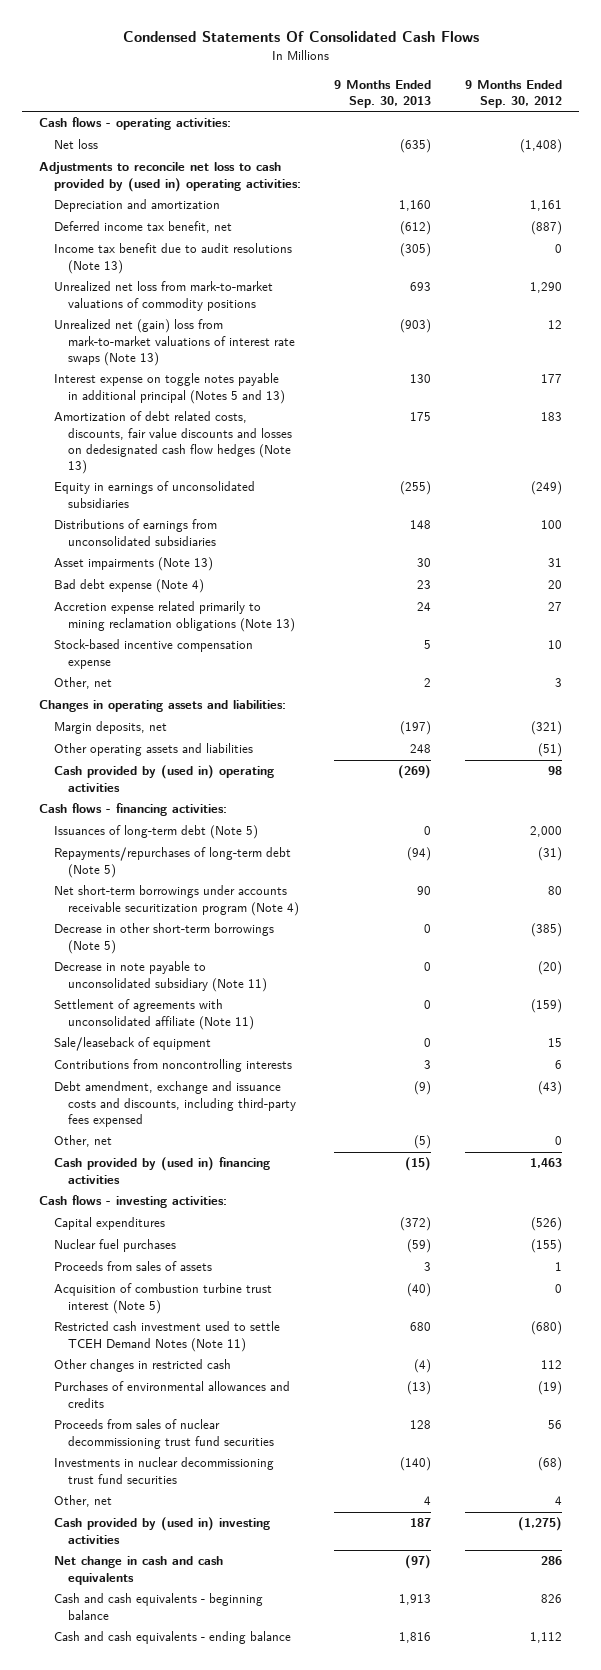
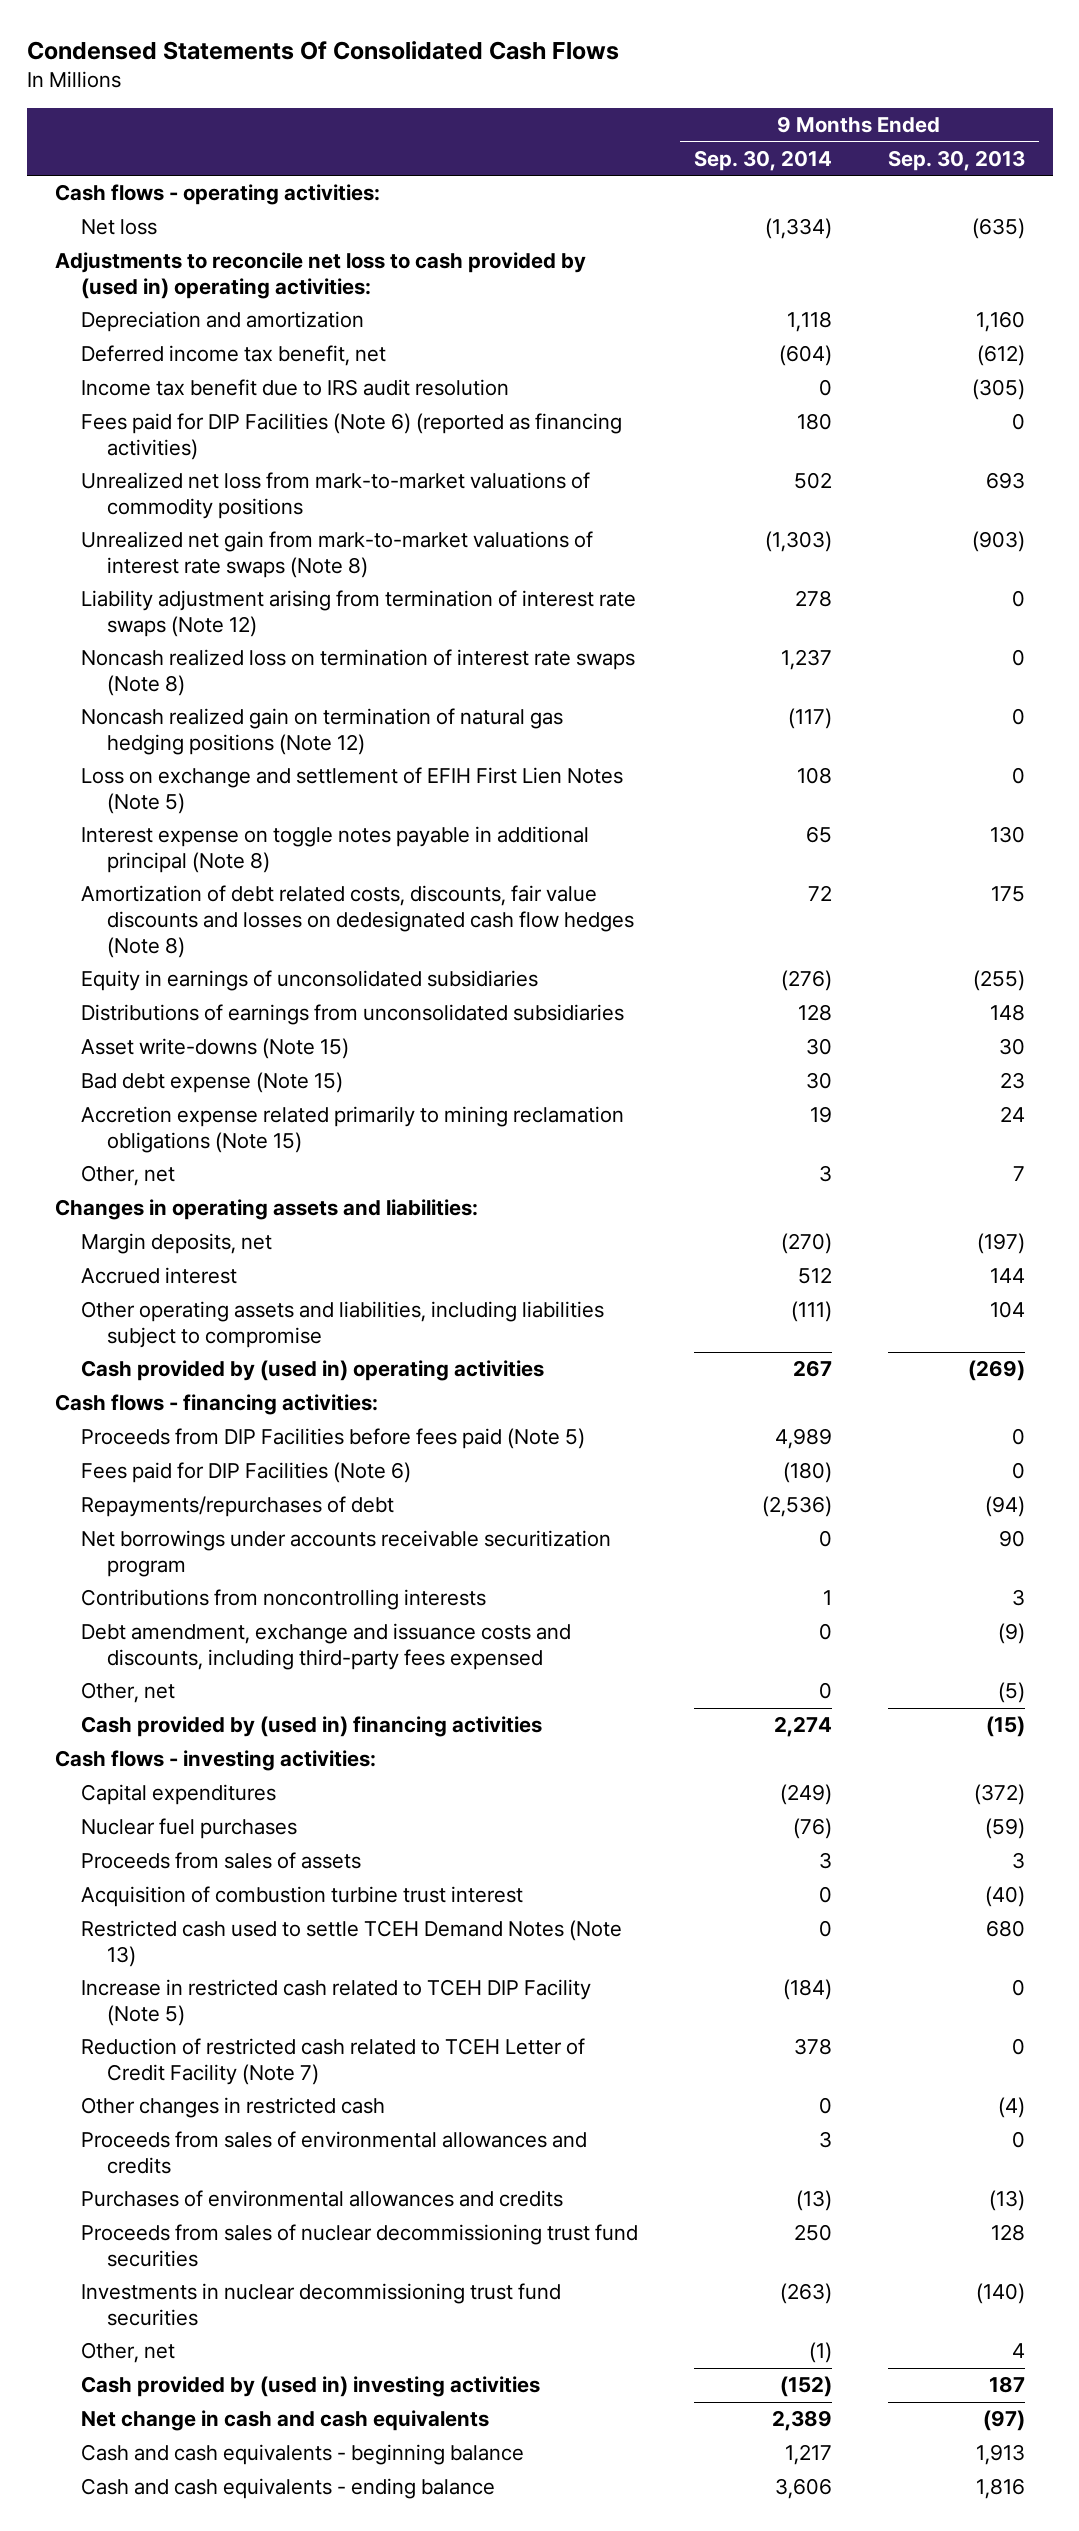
[465,79,563,108] 9 Months Ended Sep. 30, 2012 -> none
none -> [693,149,832,171] Sep. 30, 2014
[53,243,292,274] Income tax benefit due to audit resolutions (Note 13) -> [80,379,509,397] Income tax benefit due to IRS audit resolution
none -> [80,413,622,460] Fees paid for DIP Facilities (Note 6) (reported as financing activities)
[53,319,296,366] Unrealized net (gain) loss from mark-to-market valuations of interest rate swaps (Note 13) -> [80,531,593,578] Unrealized net gain from mark-to-market valuations of interest rate swaps (Note 8)
none -> [80,590,636,637] Liability adjustment arising from termination of interest rate swaps (Note 12)
none -> [80,649,635,696] Noncash realized loss on termination of interest rate swaps (Note 8)
none -> [80,708,563,755] Noncash realized gain on termination of natural gas hedging positions (Note 12)
none -> [80,767,623,814] Loss on exchange and settlement of EFIH First Lien Notes (Note 5)
[53,373,286,404] Interest expense on toggle notes payable in additional principal (Notes 5 and 13) -> [80,826,589,873] Interest expense on toggle notes payable in additional principal (Note 8)
[53,411,293,475] Amortization of debt related costs, discounts, fair value discounts and losses on dedesignated cash flow hedges (Note 13) -> [80,885,635,958] Amortization of debt related costs, discounts, fair value discounts and losses on dedesignated cash flow hedges (Note 8)
[53,639,253,669] Stock-based incentive compensation expense -> none
[53,557,213,572] Asset impairments (Note 13) -> [80,1038,349,1060] Asset write-downs (Note 15)
[53,579,204,594] Bad debt expense (Note 4) -> [80,1072,343,1094] Bad debt expense (Note 15)
[53,601,296,632] Accretion expense related primarily to mining reclamation obligations (Note 13) -> [80,1106,624,1153] Accretion expense related primarily to mining reclamation obligations (Note 15)
[424,678,432,688] 2 -> [1012,1166,1025,1182] 7
none -> [80,1267,237,1285] Accrued interest
[53,743,253,757] Other operating assets and liabilities -> [80,1301,604,1348] Other operating assets and liabilities, including liabilities subject to compromise
[410,744,432,754] 248 -> [989,1301,1025,1319] 104
[53,825,258,840] Issuances of long-term debt (Note 5) -> none
[53,923,274,954] Decrease in other short-term borrowings (Note 5) -> none
[53,961,268,992] Decrease in note payable to unconsolidated subsidiary (Note 11) -> none
[53,999,255,1030] Settlement of agreements with unconsolidated affiliate (Note 11) -> none
[53,1037,211,1052] Sale/leaseback of equipment -> none
none -> [80,1428,585,1450] Proceeds from DIP Facilities before fees paid (Note 5)
none -> [80,1462,411,1484] Fees paid for DIP Facilities (Note 6)
[53,847,291,878] Repayments/repurchases of long-term debt (Note 5) -> [80,1496,394,1518] Repayments/repurchases of debt
[53,885,300,916] Net short-term borrowings under accounts receivable securitization program (Note 4) -> [80,1530,611,1577] Net borrowings under accounts receivable securitization program
[53,1283,272,1314] Acquisition of combustion turbine trust interest (Note 5) -> [80,1886,523,1908] Acquisition of combustion turbine trust interest
[53,1321,280,1352] Restricted cash investment used to settle TCEH Demand Notes (Note 11) -> [80,1920,622,1967] Restricted cash used to settle TCEH Demand Notes (Note 13)
none -> [80,1979,591,2026] Increase in restricted cash related to TCEH DIP Facility (Note 5)
none -> [80,2038,585,2085] Reduction of restricted cash related to TCEH Letter of Credit Facility (Note 7)
none -> [80,2131,587,2174] Proceeds from sales of environmental allowances and credits

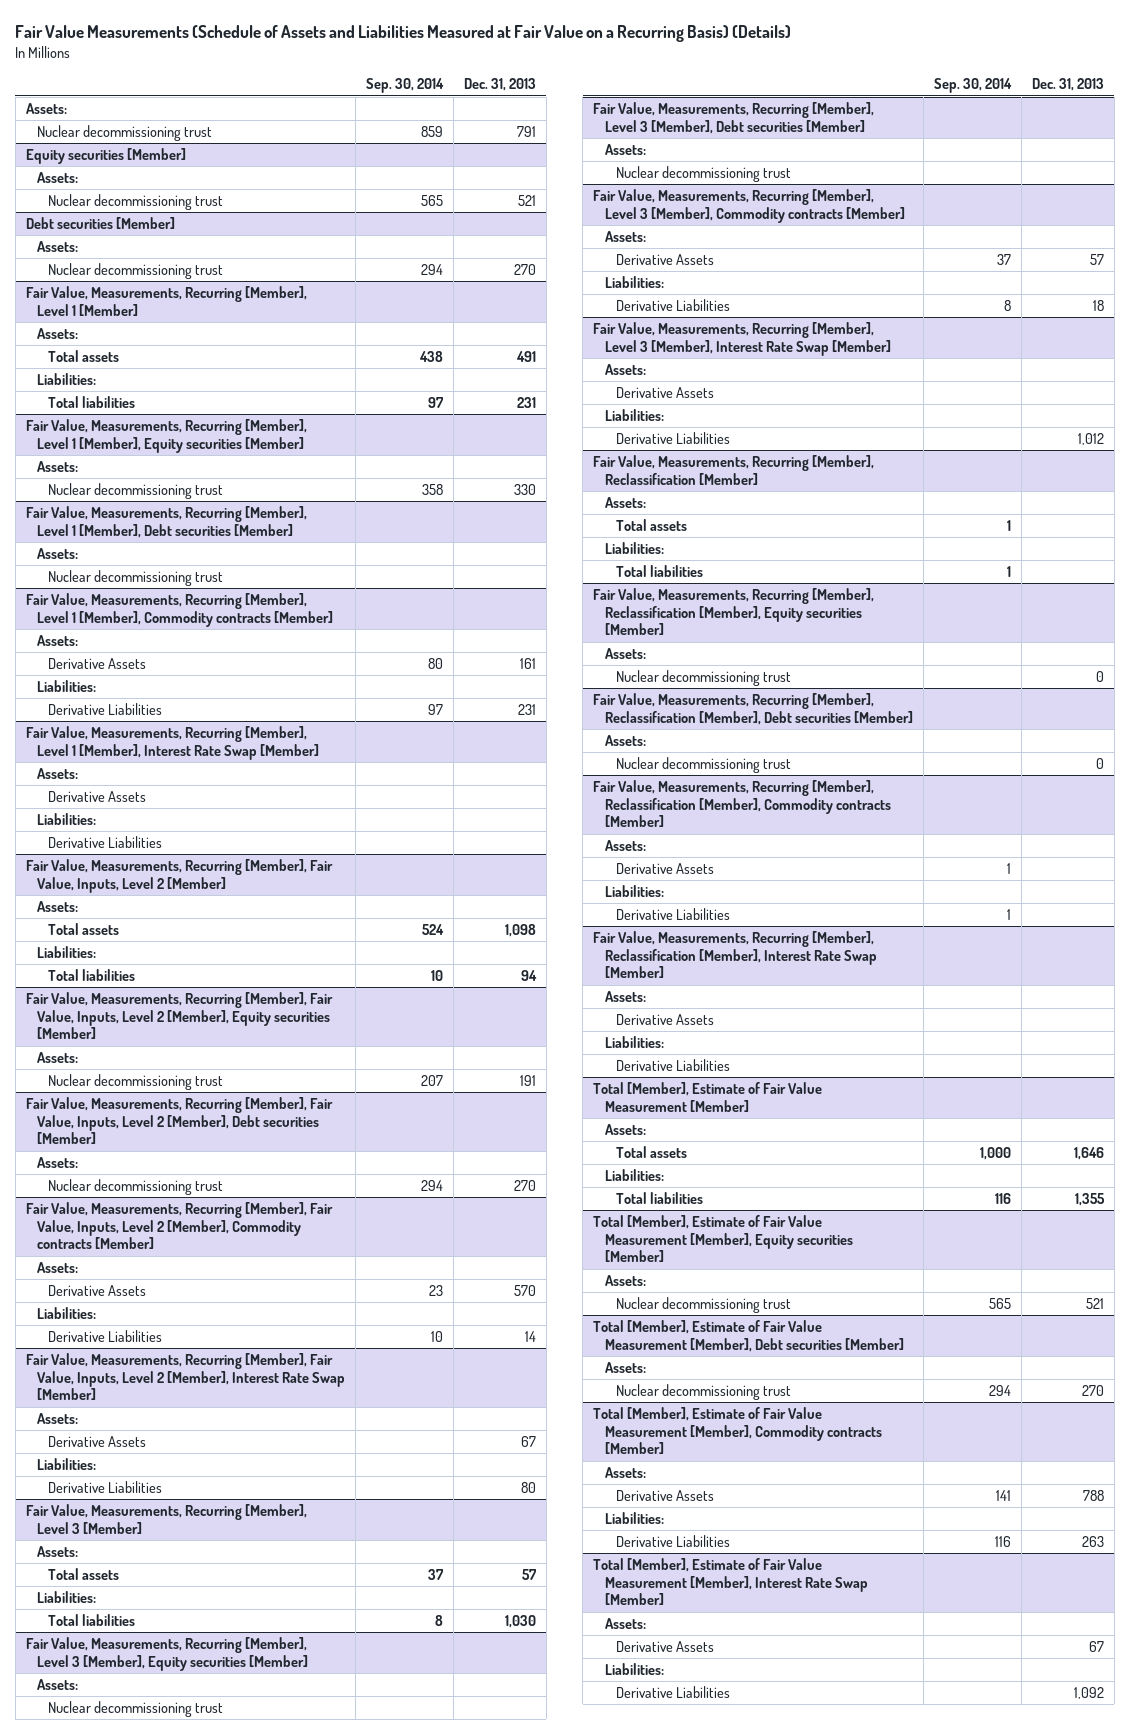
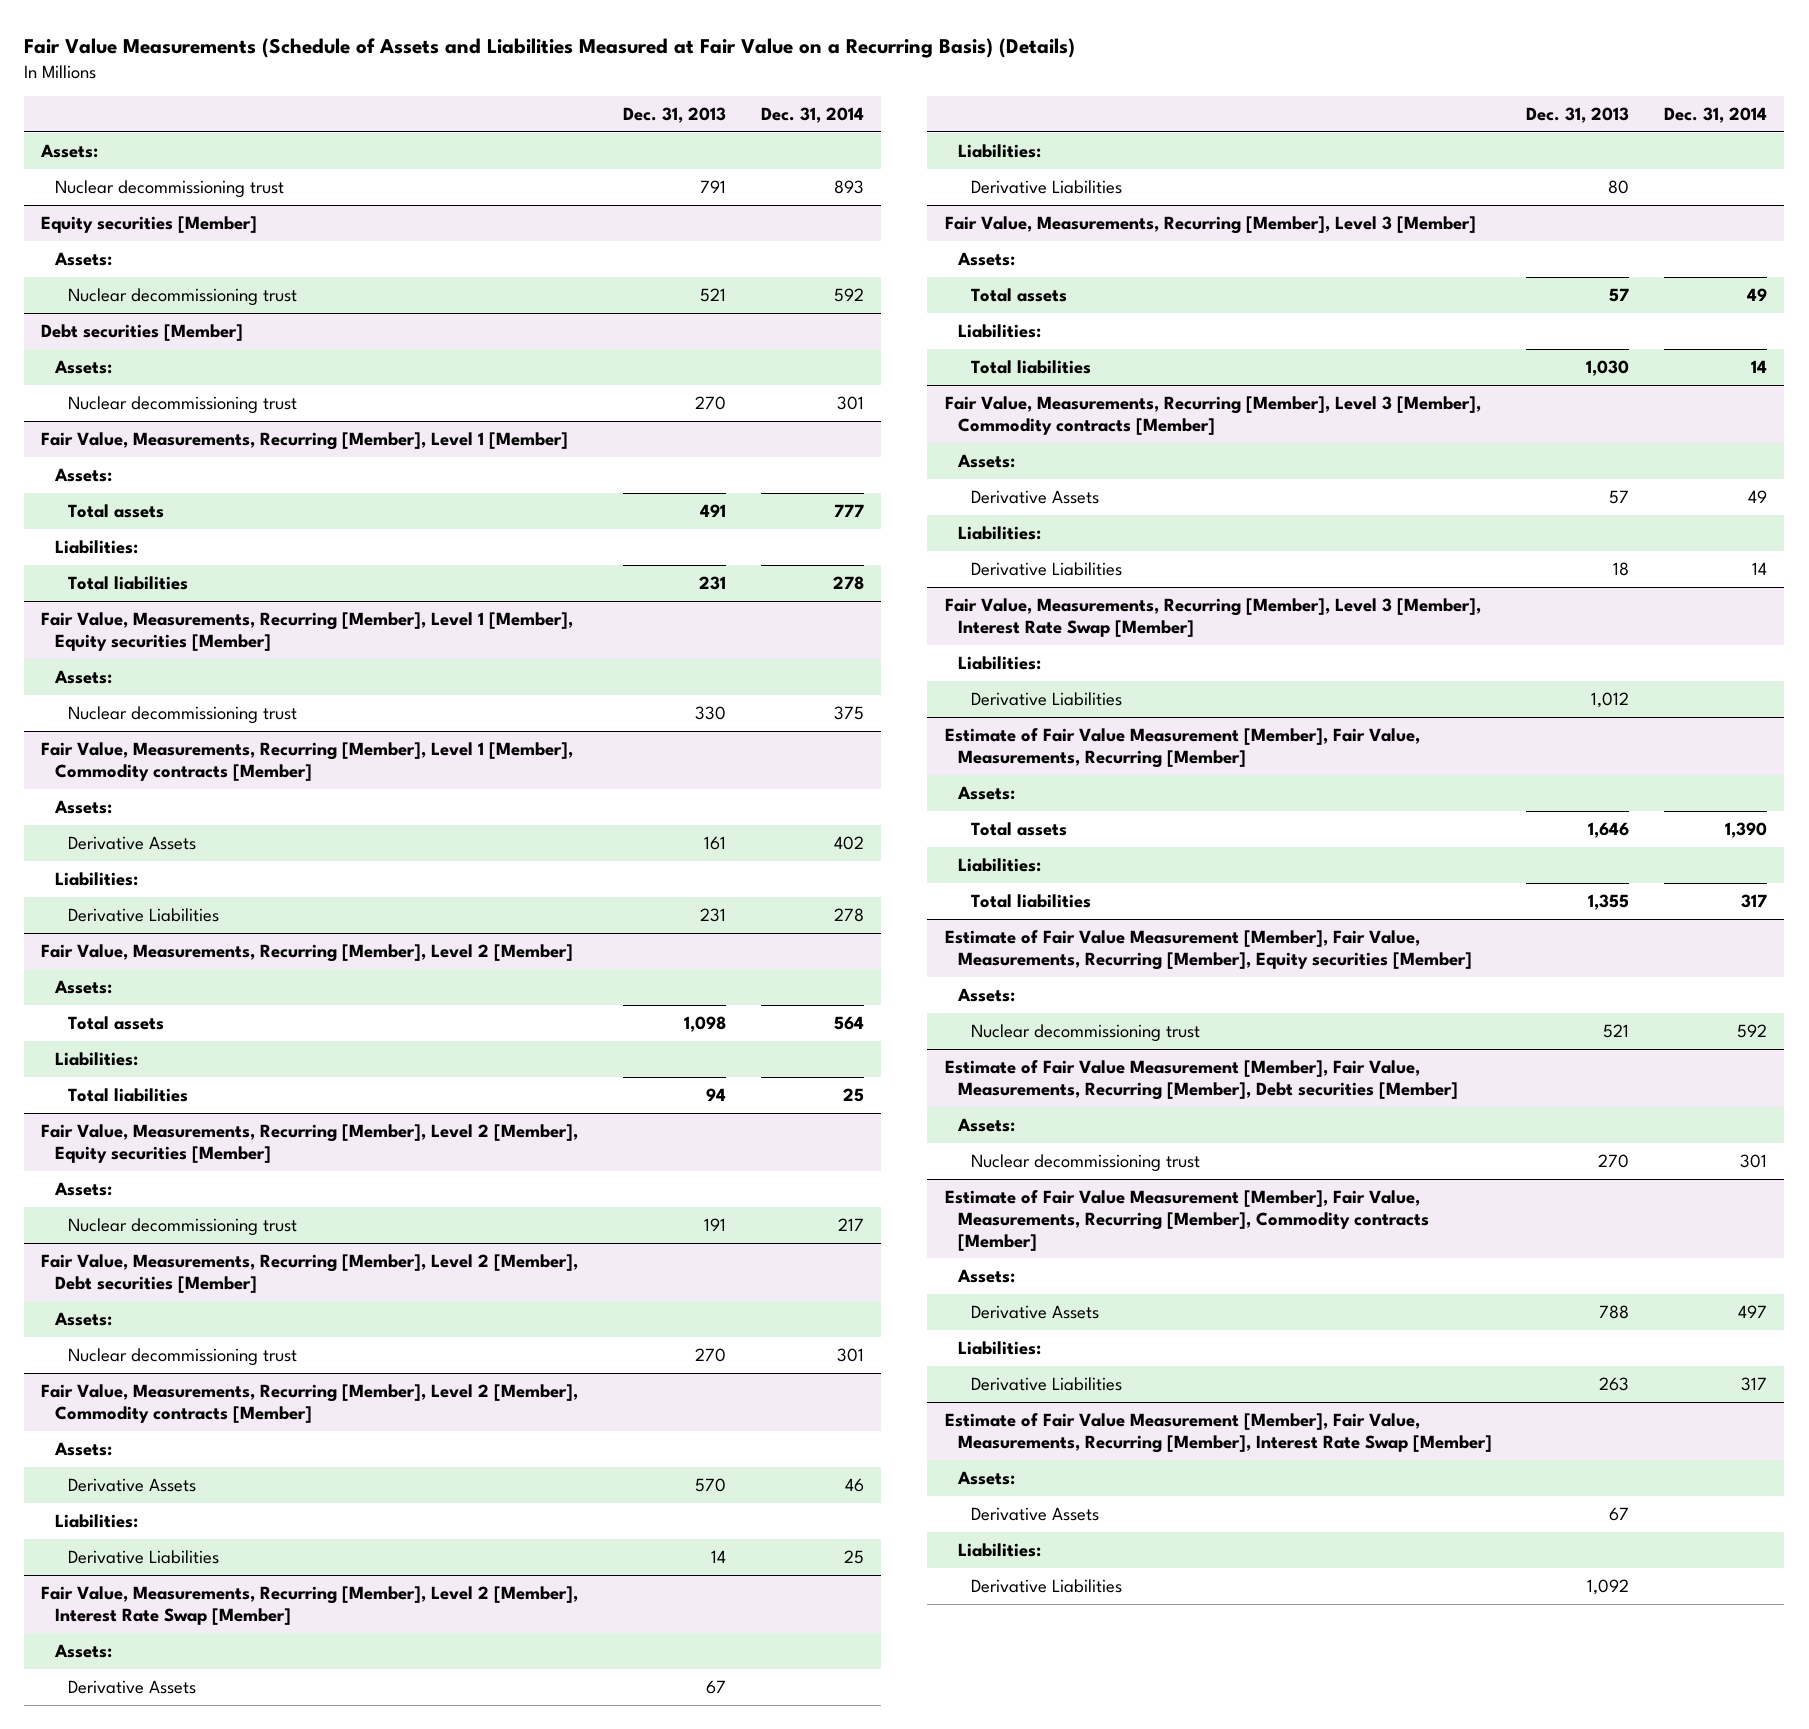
[365,78,444,94] Sep. 30, 2014 -> none
none -> [760,106,864,123] Dec. 31, 2014
[25,505,307,538] Fair Value, Measurements, Recurring [Member], Level 1 [Member], Debt securities [Member] -> none
[36,547,78,559] Assets: -> none
[48,569,224,586] Nuclear decommissioning trust -> none
[25,725,319,760] Fair Value, Measurements, Recurring [Member], Level 1 [Member], Interest Rate Swap [Member] -> none
[36,767,78,779] Assets: -> none
[48,790,147,802] Derivative Assets -> none
[36,812,96,825] Liabilities: -> none
[48,835,163,848] Derivative Liabilities -> none
[25,858,333,893] Fair Value, Measurements, Recurring [Member], Fair Value, Inputs, Level 2 [Member] -> [41,943,574,962] Fair Value, Measurements, Recurring [Member], Level 2 [Member]
[25,991,333,1040] Fair Value, Measurements, Recurring [Member], Fair Value, Inputs, Level 2 [Member], Equity securities [Member] -> [41,1123,579,1163] Fair Value, Measurements, Recurring [Member], Level 2 [Member], Equity securities [Member]
[25,1096,333,1145] Fair Value, Measurements, Recurring [Member], Fair Value, Inputs, Level 2 [Member], Debt securities [Member] -> [41,1253,579,1293] Fair Value, Measurements, Recurring [Member], Level 2 [Member], Debt securities [Member]
[25,1201,333,1250] Fair Value, Measurements, Recurring [Member], Fair Value, Inputs, Level 2 [Member], Commodity contracts [Member] -> [41,1383,579,1423] Fair Value, Measurements, Recurring [Member], Level 2 [Member], Commodity contracts [Member]
[25,1352,345,1401] Fair Value, Measurements, Recurring [Member], Fair Value, Inputs, Level 2 [Member], Interest Rate Swap [Member] -> [41,1585,579,1625] Fair Value, Measurements, Recurring [Member], Level 2 [Member], Interest Rate Swap [Member]
[25,1636,308,1671] Fair Value, Measurements, Recurring [Member], Level 3 [Member], Equity securities [Member] -> none
[36,1678,78,1690] Assets: -> none
[48,1700,224,1717] Nuclear decommissioning trust -> none
[593,101,875,134] Fair Value, Measurements, Recurring [Member], Level 3 [Member], Debt securities [Member] -> none
[604,143,646,155] Assets: -> none
[615,165,791,182] Nuclear decommissioning trust -> none
[604,363,646,375] Assets: -> none
[615,386,714,398] Derivative Assets -> none
[593,454,875,485] Fair Value, Measurements, Recurring [Member], Reclassification [Member] -> none
[604,496,646,508] Assets: -> none
[615,518,687,531] Total assets -> none
[604,541,664,554] Liabilities: -> none
[615,564,703,577] Total liabilities -> none
[593,587,875,636] Fair Value, Measurements, Recurring [Member], Reclassification [Member], Equity securities [Member] -> none
[604,647,646,659] Assets: -> none
[615,669,791,686] Nuclear decommissioning trust -> none
[593,692,913,725] Fair Value, Measurements, Recurring [Member], Reclassification [Member], Debt securities [Member] -> none
[604,734,646,746] Assets: -> none
[615,756,791,773] Nuclear decommissioning trust -> none
[593,779,891,828] Fair Value, Measurements, Recurring [Member], Reclassification [Member], Commodity contracts [Member] -> none
[604,839,646,851] Assets: -> none
[615,862,714,874] Derivative Assets -> none
[604,884,664,897] Liabilities: -> none
[615,907,730,920] Derivative Liabilities -> none
[593,930,877,979] Fair Value, Measurements, Recurring [Member], Reclassification [Member], Interest Rate Swap [Member] -> none
[604,990,646,1002] Assets: -> none
[615,1013,714,1025] Derivative Assets -> none
[604,1035,664,1048] Liabilities: -> none
[615,1058,730,1071] Derivative Liabilities -> none
[593,1081,823,1112] Total [Member], Estimate of Fair Value Measurement [Member] -> [944,727,1420,768] Estimate of Fair Value Measurement [Member], Fair Value, Measurements, Recurring [Member]
[593,1214,853,1263] Total [Member], Estimate of Fair Value Measurement [Member], Equity securities [Member] -> [944,929,1472,970] Estimate of Fair Value Measurement [Member], Fair Value, Measurements, Recurring [Member], Equity securities [Member]
[593,1319,904,1352] Total [Member], Estimate of Fair Value Measurement [Member], Debt securities [Member] -> [944,1059,1458,1100] Estimate of Fair Value Measurement [Member], Fair Value, Measurements, Recurring [Member], Debt securities [Member]
[593,1406,882,1455] Total [Member], Estimate of Fair Value Measurement [Member], Commodity contracts [Member] -> [944,1189,1429,1251] Estimate of Fair Value Measurement [Member], Fair Value, Measurements, Recurring [Member], Commodity contracts [Member]
[593,1557,868,1606] Total [Member], Estimate of Fair Value Measurement [Member], Interest Rate Swap [Member] -> [944,1412,1492,1453] Estimate of Fair Value Measurement [Member], Fair Value, Measurements, Recurring [Member], Interest Rate Swap [Member]

